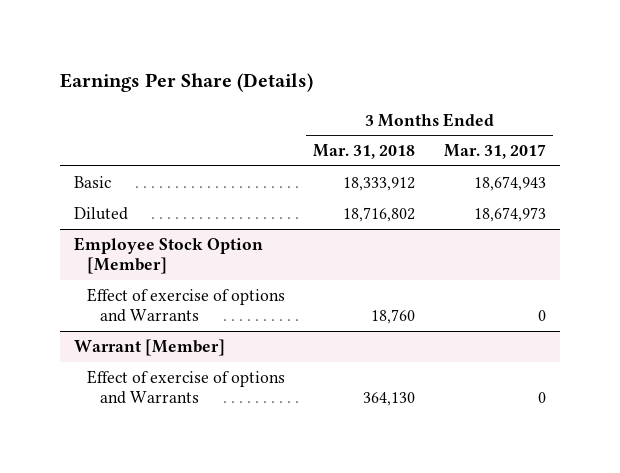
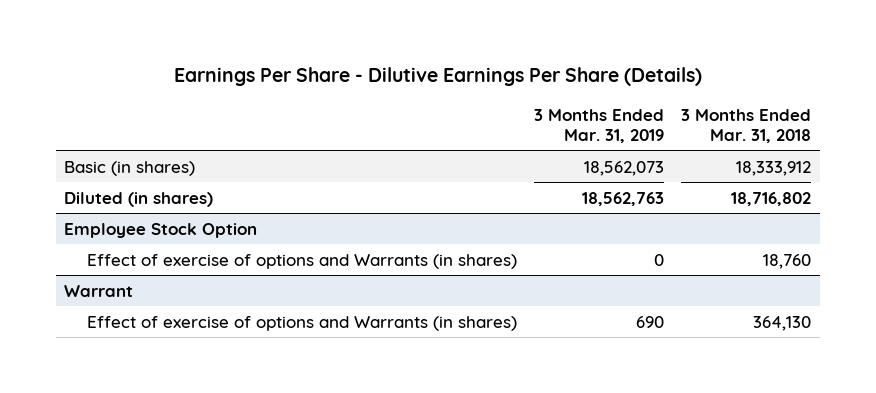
[60,73,314,93] Earnings Per Share (Details) -> [173,67,702,87] Earnings Per Share - Dilutive Earnings Per Share (Details)
[443,144,546,160] Mar. 31, 2017 -> none
none -> [534,108,665,143] 3 Months Ended Mar. 31, 2019
[74,175,112,188] Basic -> [64,160,196,176] Basic (in shares)
[74,206,129,220] Diluted -> [64,191,214,207] Diluted (in shares)
[74,236,264,275] Employee Stock Option [Member] -> [64,222,258,238] Employee Stock Option
[87,287,286,323] Effect of exercise of options and Warrants -> [87,253,518,269] Effect of exercise of options and Warrants (in shares)
[74,338,226,356] Warrant [Member] -> [64,284,134,297] Warrant
[87,369,286,405] Effect of exercise of options and Warrants -> [87,315,518,331] Effect of exercise of options and Warrants (in shares)

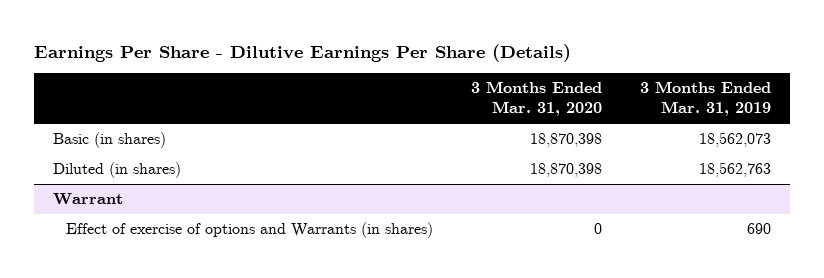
[681,108,812,143] 3 Months Ended Mar. 31, 2018 -> none
none -> [470,81,602,117] 3 Months Ended Mar. 31, 2020
[64,222,258,238] Employee Stock Option -> none
[87,253,518,269] Effect of exercise of options and Warrants (in shares) -> none

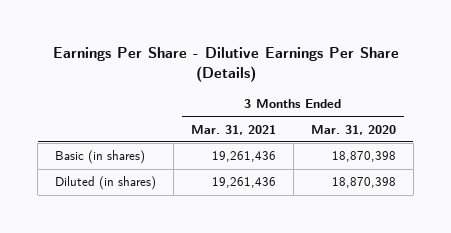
[639,81,771,117] 3 Months Ended Mar. 31, 2019 -> none
none -> [191,124,277,135] Mar. 31, 2021
[52,193,123,206] Warrant -> none
[65,222,433,239] Effect of exercise of options and Warrants (in shares) -> none

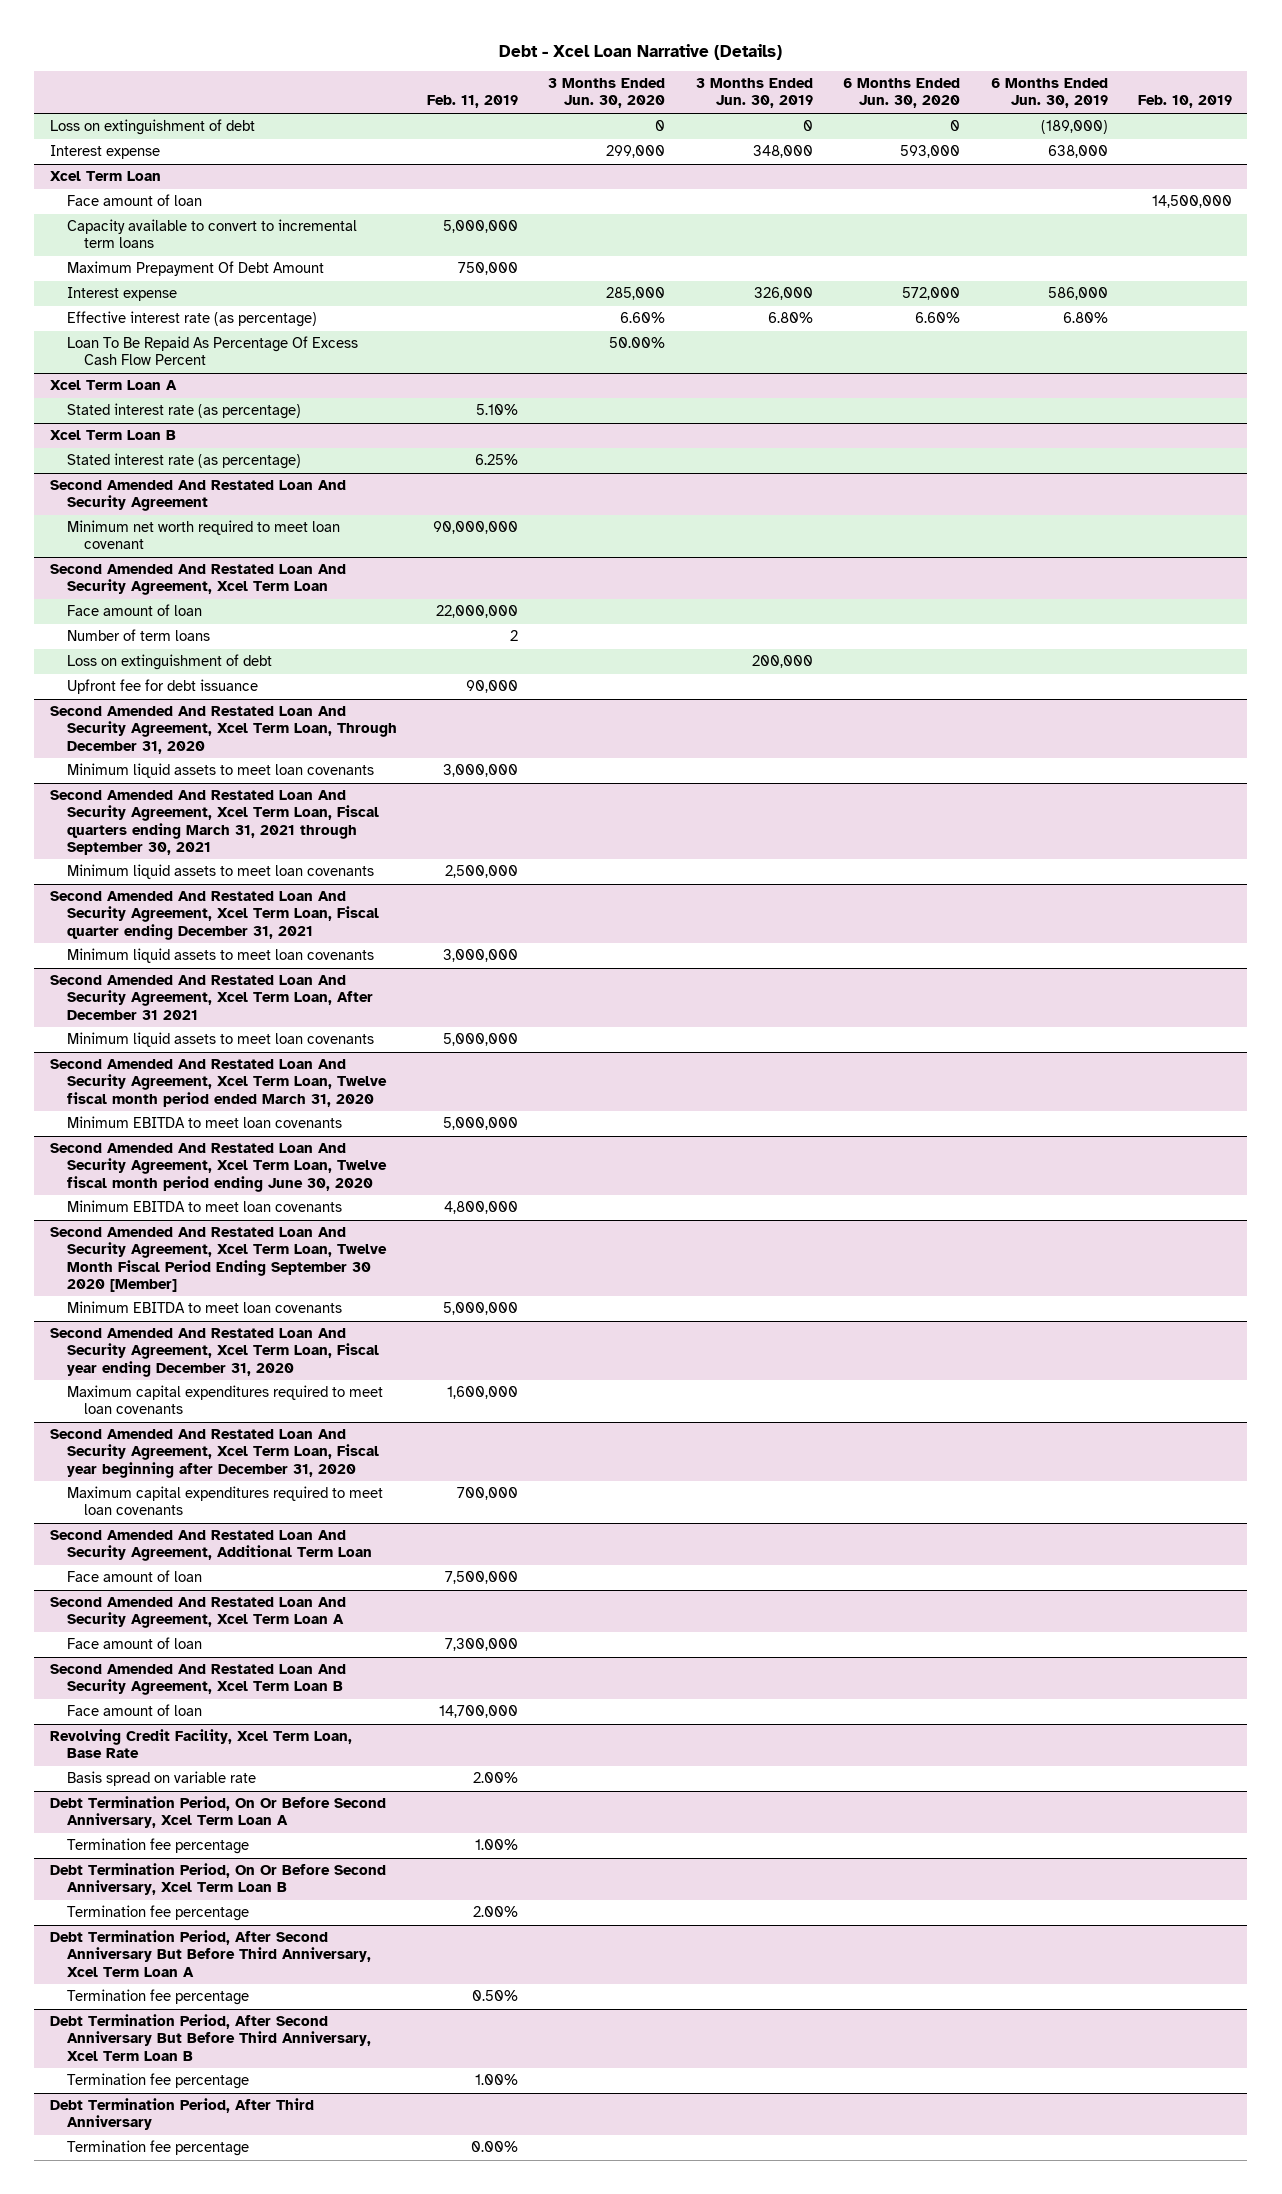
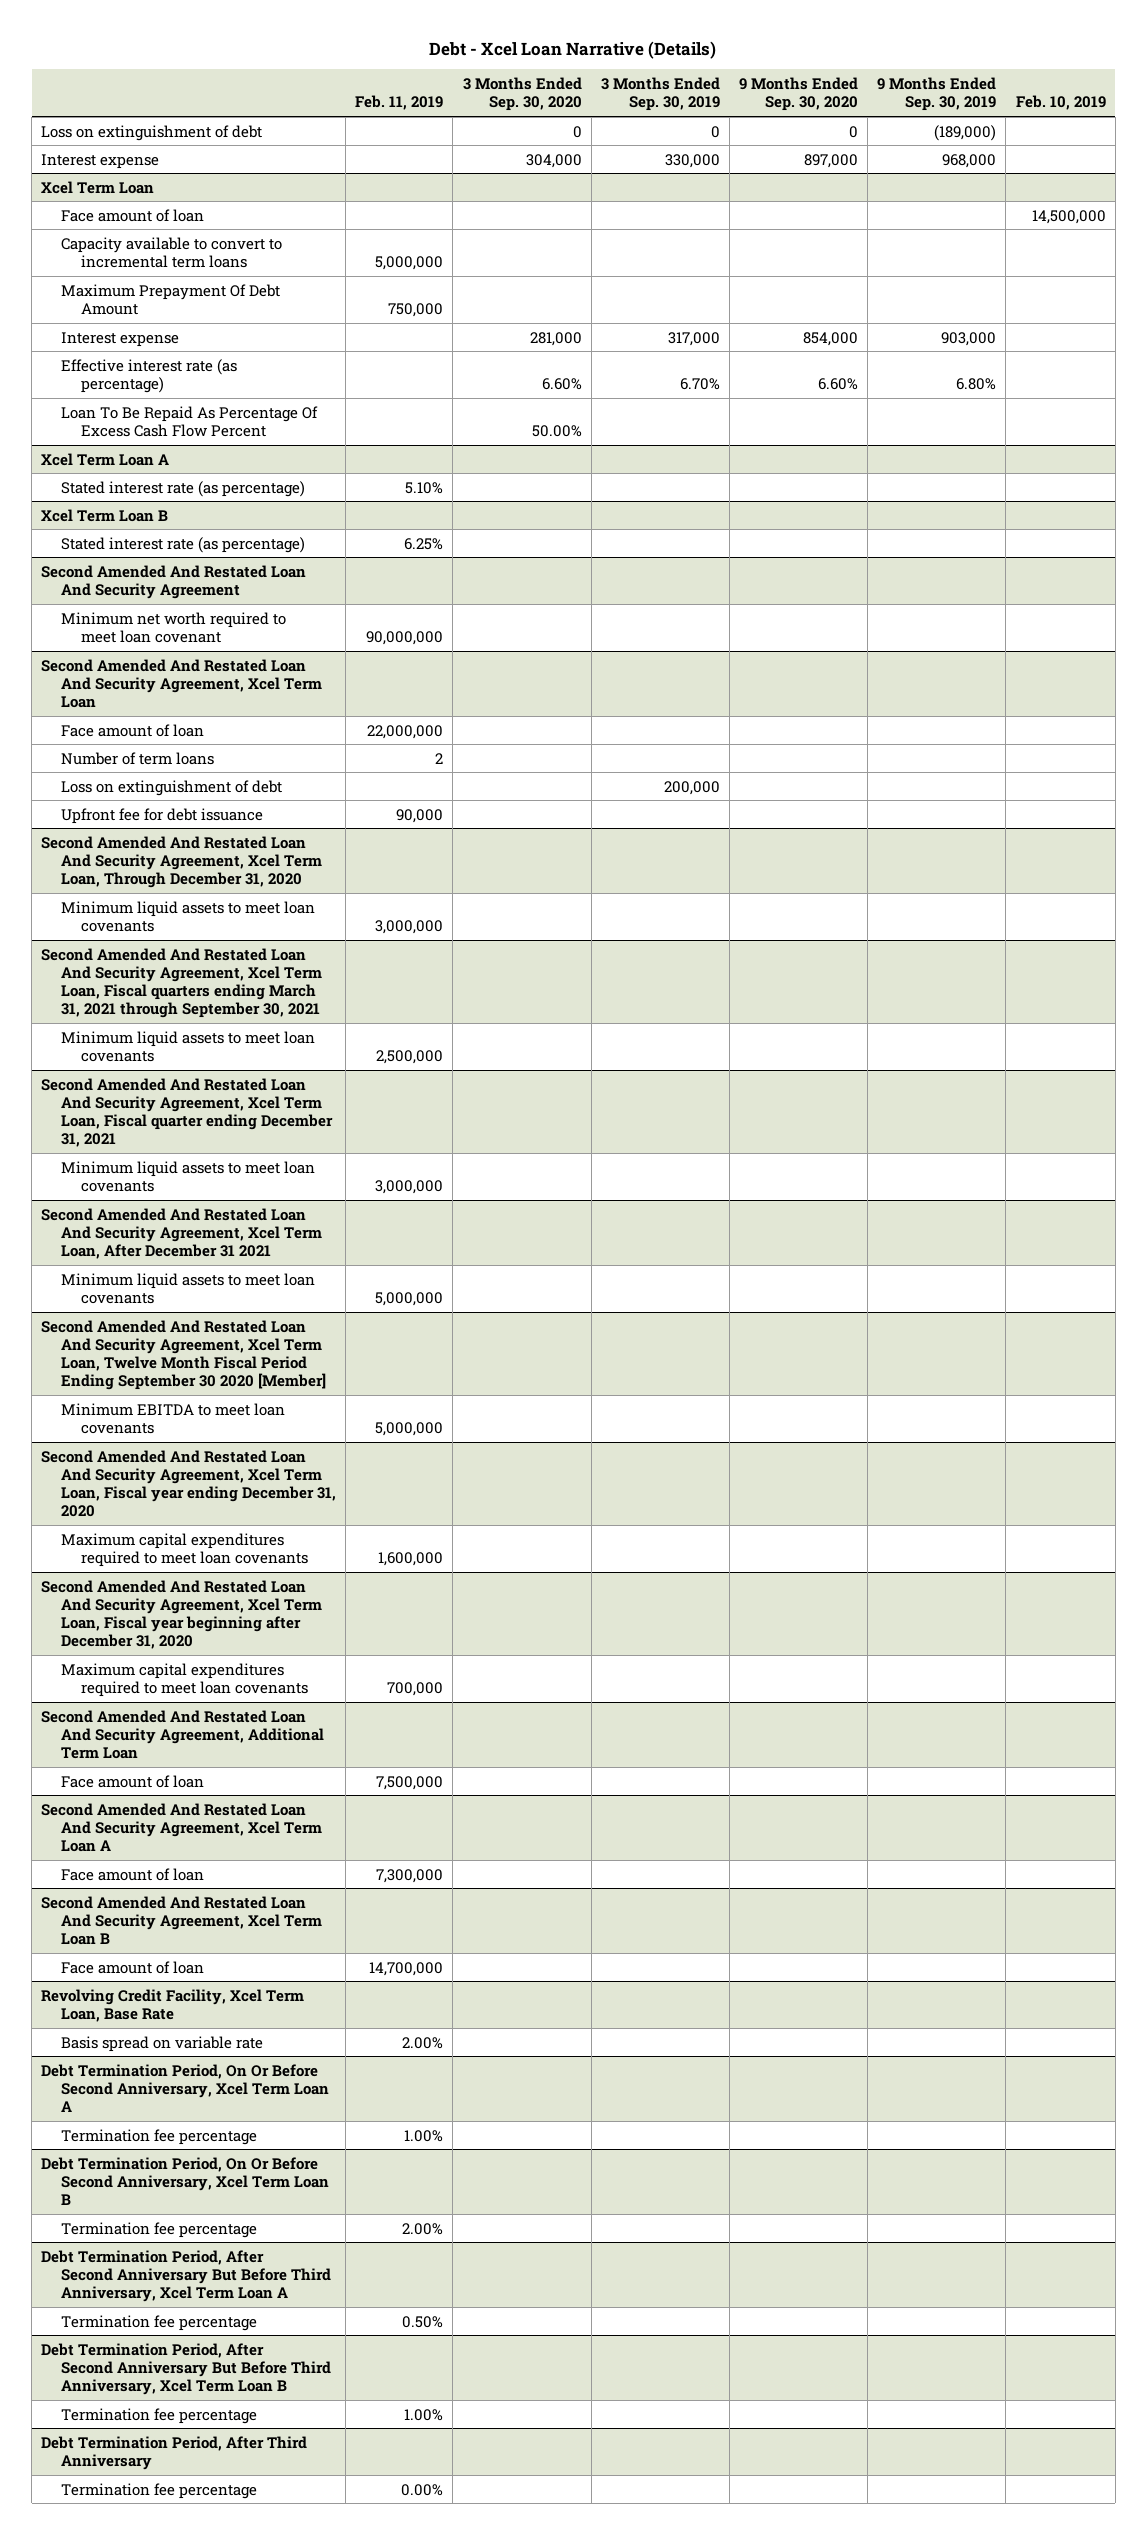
[548,78,666,109] 3 Months Ended Jun. 30, 2020 -> none
[695,78,813,109] 3 Months Ended Jun. 30, 2019 -> none
[843,78,961,109] 6 Months Ended Jun. 30, 2020 -> none
[990,78,1108,109] 6 Months Ended Jun. 30, 2019 -> none
none -> [462,76,582,112] 3 Months Ended Sep. 30, 2020
none -> [600,76,720,112] 3 Months Ended Sep. 30, 2019
none -> [739,76,859,112] 9 Months Ended Sep. 30, 2020
none -> [877,76,997,112] 9 Months Ended Sep. 30, 2019
[49,1059,387,1107] Second Amended And Restated Loan And Security Agreement, Xcel Term Loan, Twelve fiscal month period ended March 31, 2020 -> none
[66,1116,342,1129] Minimum EBITDA to meet loan covenants -> none
[49,1143,387,1192] Second Amended And Restated Loan And Security Agreement, Xcel Term Loan, Twelve fiscal month period ending June 30, 2020 -> none
[66,1200,342,1213] Minimum EBITDA to meet loan covenants -> none

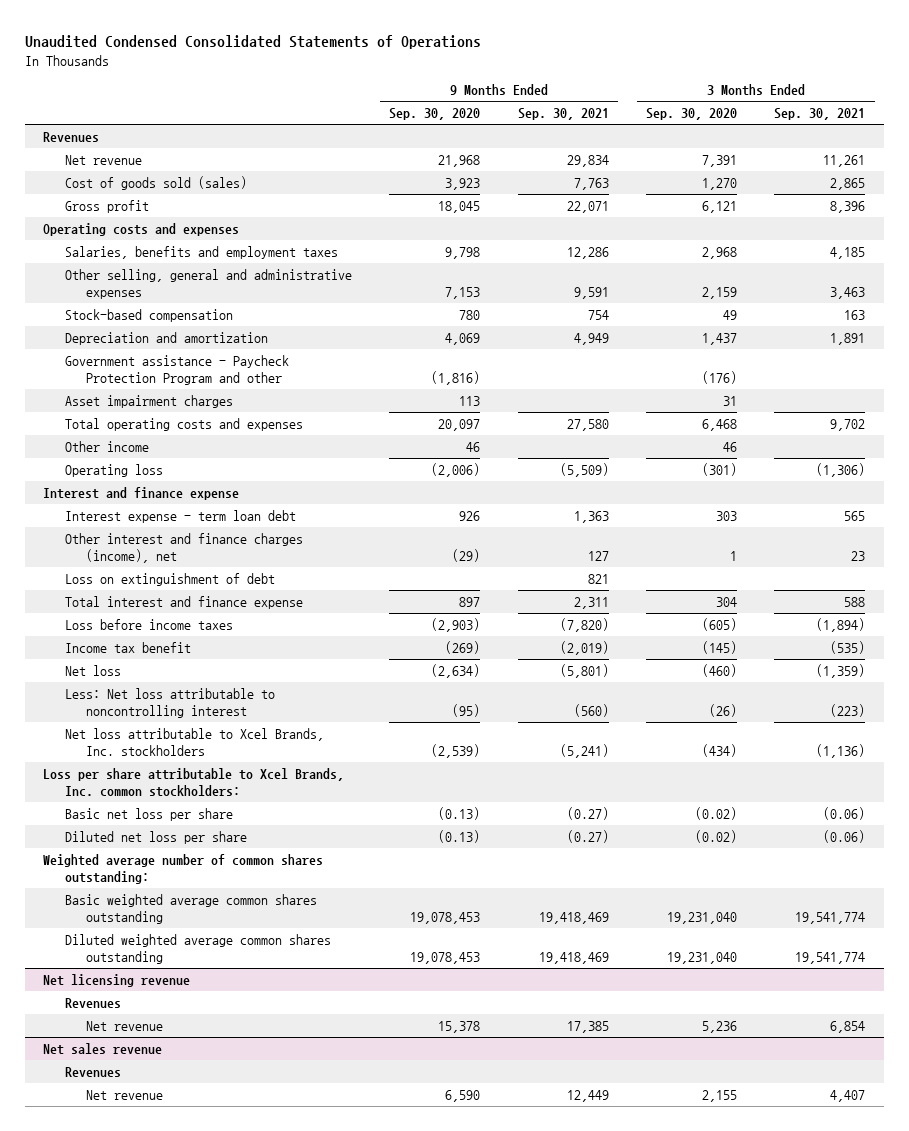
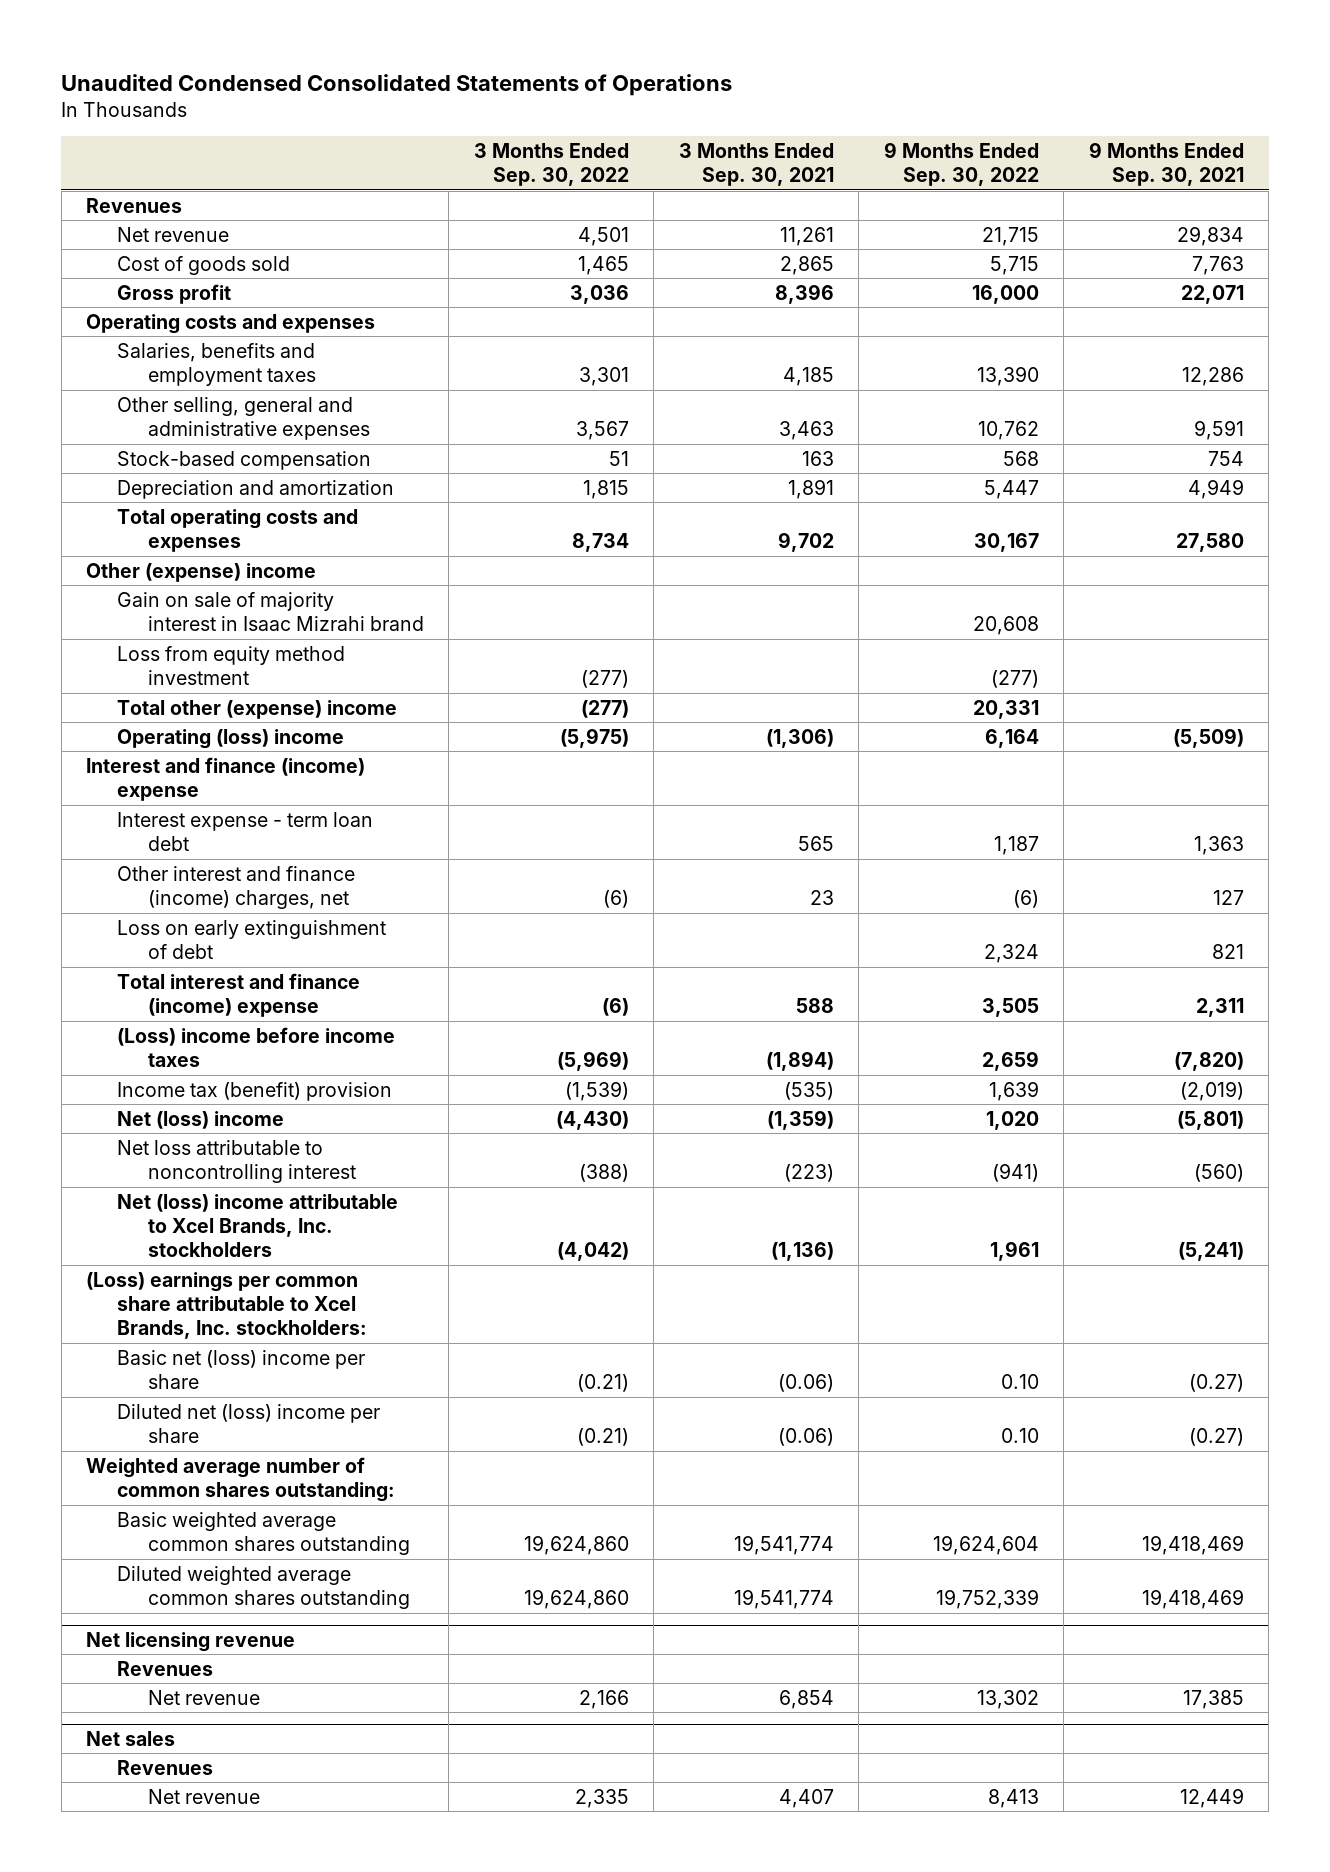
[389,108,481,121] Sep. 30, 2020 -> none
[646,108,738,121] Sep. 30, 2020 -> none
none -> [473,143,629,187] 3 Months Ended Sep. 30, 2022
none -> [883,142,1039,187] 9 Months Ended Sep. 30, 2022
[64,175,247,190] Cost of goods sold (sales) -> [117,255,291,275] Cost of goods sold
[64,354,289,385] Government assistance - Paycheck Protection Program and other -> none
[64,394,233,408] Asset impairment charges -> none
none -> [86,562,317,582] Other (expense) income
none -> [117,591,424,631] Gain on sale of majority interest in Isaac Mizrahi brand
none -> [117,645,346,685] Loss from equity method investment
[64,440,149,452] Other income -> [117,699,398,719] Total other (expense) income
[64,463,163,477] Operating loss -> [117,728,345,749] Operating (loss) income
[43,486,240,500] Interest and finance expense -> [86,756,366,801] Interest and finance (income) expense
[64,532,303,563] Other interest and finance charges (income), net -> [117,865,356,909] Other interest and finance (income) charges, net
[64,572,275,586] Loss on extinguishment of debt -> [117,919,387,959] Loss on early extinguishment of debt
[64,595,303,609] Total interest and finance expense -> [117,972,361,1017] Total interest and finance (income) expense
[64,618,233,630] Loss before income taxes -> [117,1026,396,1067] (Loss) income before income taxes
[64,641,191,653] Income tax benefit -> [117,1081,393,1101] Income tax (benefit) provision
[64,664,121,676] Net loss -> [117,1110,285,1129] Net (loss) income
[64,687,275,718] Less: Net loss attributable to noncontrolling interest -> [117,1139,356,1183] Net loss attributable to noncontrolling interest
[64,727,324,756] Net loss attributable to Xcel Brands, Inc. stockholders -> [117,1193,399,1257] Net (loss) income attributable to Xcel Brands, Inc. stockholders
[43,767,345,797] Loss per share attributable to Xcel Brands, Inc. common stockholders: -> [86,1271,368,1339] (Loss) earnings per common share attributable to Xcel Brands, Inc. stockholders:
[64,807,233,821] Basic net loss per share -> [117,1349,366,1389] Basic net (loss) income per share
[64,830,247,844] Diluted net loss per share -> [117,1403,381,1443] Diluted net (loss) income per share
[43,1042,163,1055] Net sales revenue -> [86,1730,176,1746] Net sales

